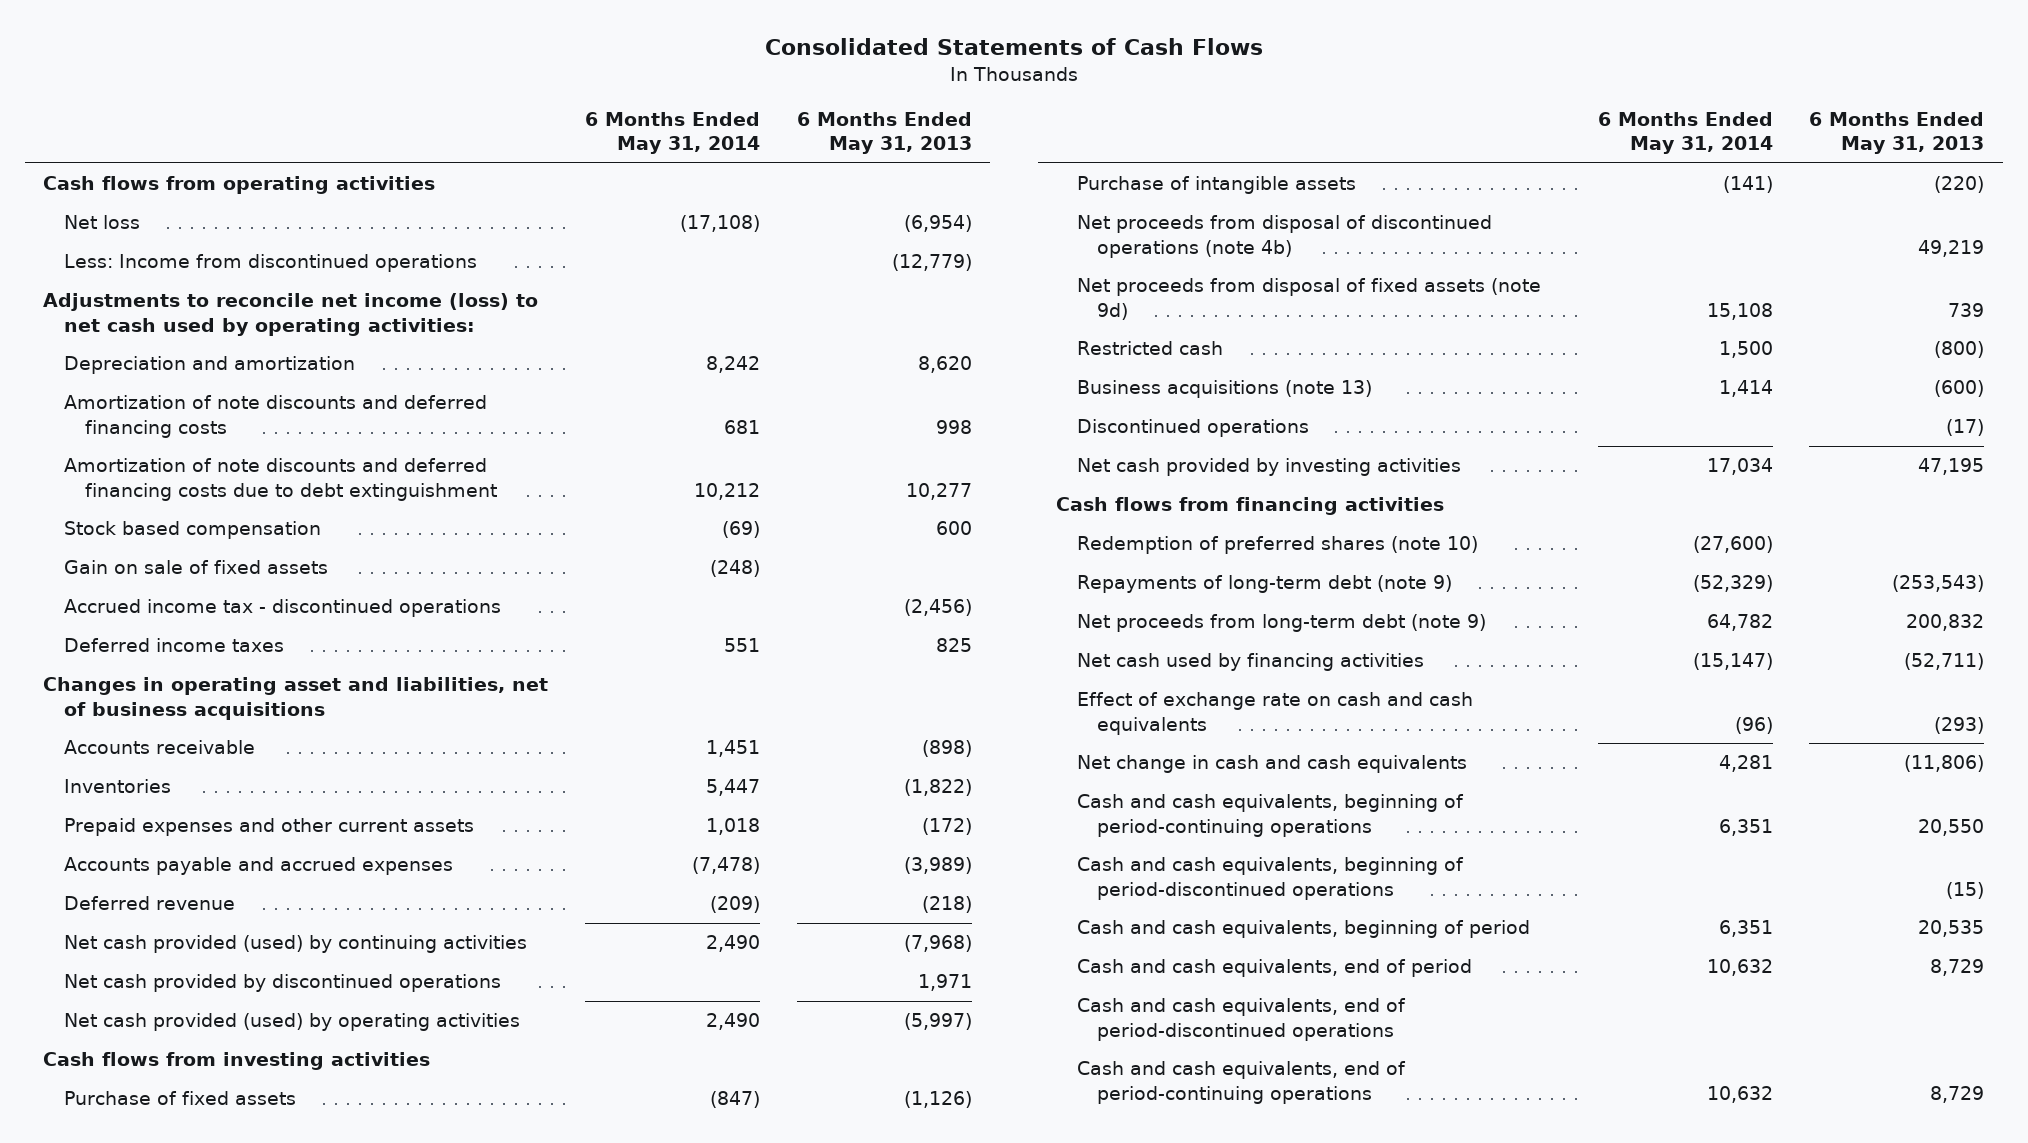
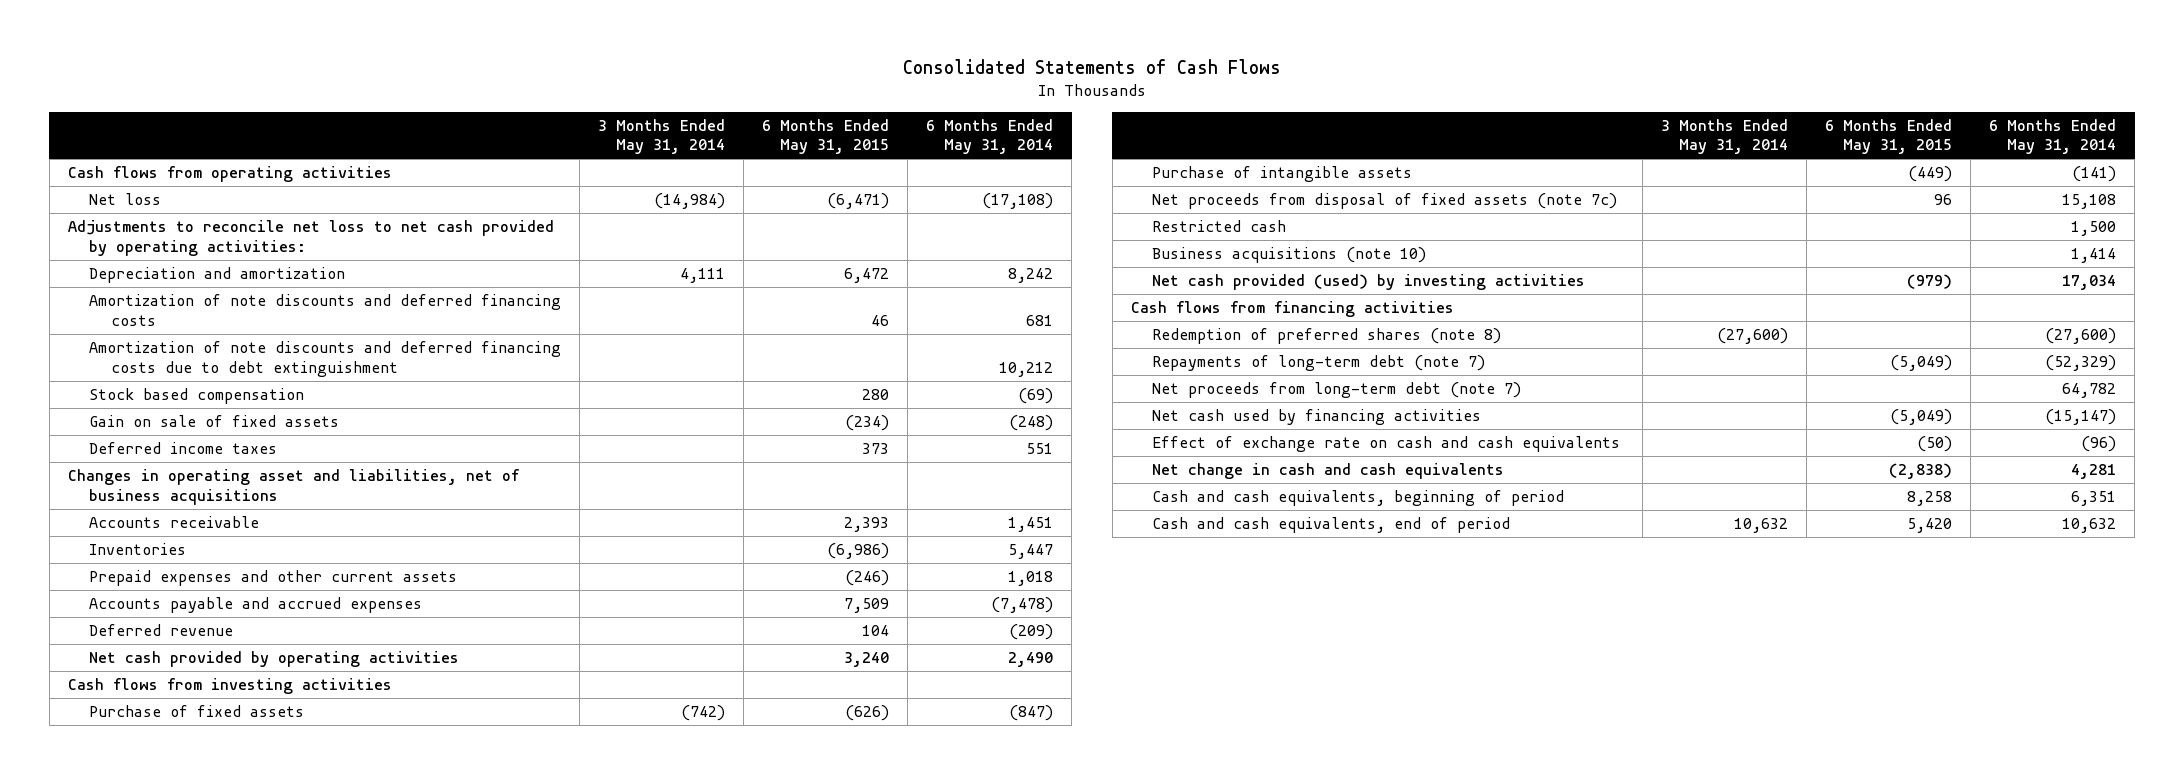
[796,112,972,155] 6 Months Ended May 31, 2013 -> none
none -> [598,118,726,155] 3 Months Ended May 31, 2014
none -> [762,118,890,155] 6 Months Ended May 31, 2015
[64,254,478,273] Less: Income from discontinued operations -> none
[43,293,539,336] Adjustments to reconcile net income (loss) to net cash used by operating activities: -> [67,220,554,256] Adjustments to reconcile net loss to net cash provided by operating activities:
[64,599,502,618] Accrued income tax - discontinued operations -> none
[64,974,502,993] Net cash provided by discontinued operations -> none
[64,1013,521,1032] Net cash provided (used) by operating activities -> none
[64,935,528,954] Net cash provided (used) by continuing activities -> [89,651,460,668] Net cash provided by operating activities
[1076,215,1492,258] Net proceeds from disposal of discontinued operations (note 4b) -> none
[1076,278,1541,320] Net proceeds from disposal of fixed assets (note 9d) -> [1152,193,1618,210] Net proceeds from disposal of fixed assets (note 7c)
[1076,419,1309,438] Discontinued operations -> none
[1076,380,1372,399] Business acquisitions (note 13) -> [1152,247,1427,264] Business acquisitions (note 10)
[1076,458,1461,477] Net cash provided by investing activities -> [1152,274,1586,291] Net cash provided (used) by investing activities
[1076,536,1478,555] Redemption of preferred shares (note 10) -> [1152,328,1502,345] Redemption of preferred shares (note 8)
[1076,575,1452,594] Repayments of long-term debt (note 9) -> [1152,355,1486,372] Repayments of long-term debt (note 7)
[1076,614,1486,633] Net proceeds from long-term debt (note 9) -> [1152,382,1522,399] Net proceeds from long-term debt (note 7)
[1076,794,1464,837] Cash and cash equivalents, beginning of period-continuing operations -> none
[1076,857,1464,900] Cash and cash equivalents, beginning of period-discontinued operations -> none
[1076,998,1406,1041] Cash and cash equivalents, end of period-discontinued operations -> none
[1076,1061,1406,1104] Cash and cash equivalents, end of period-continuing operations -> none

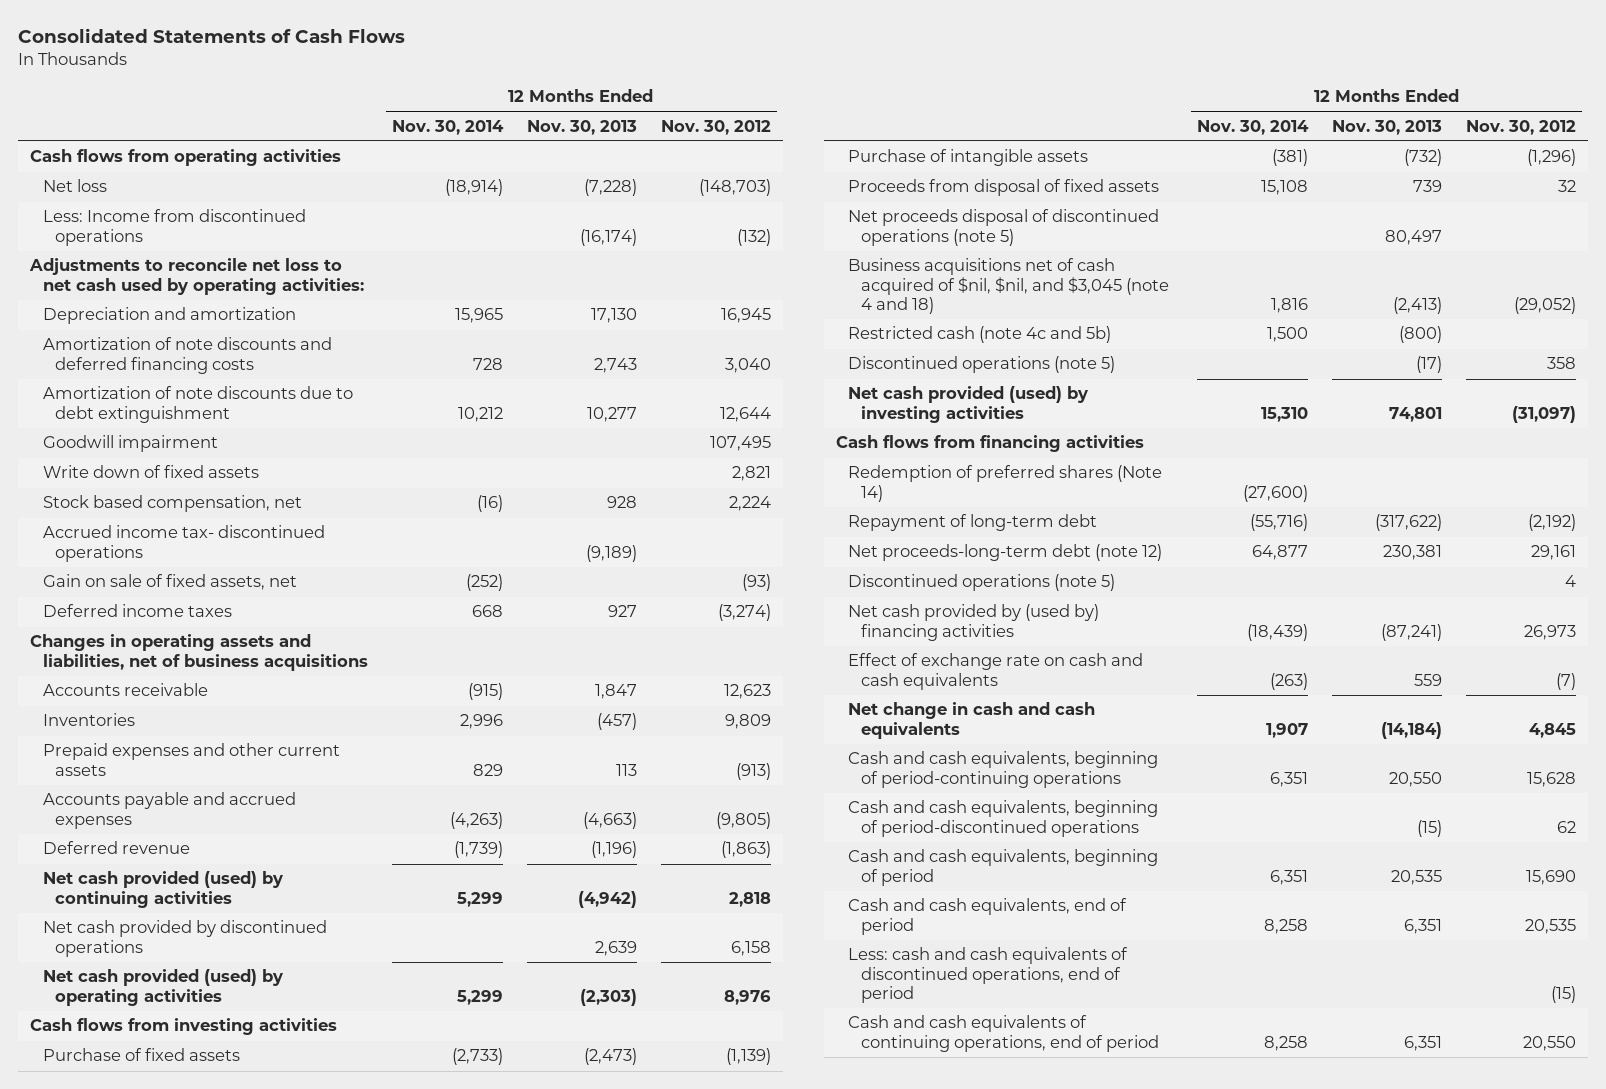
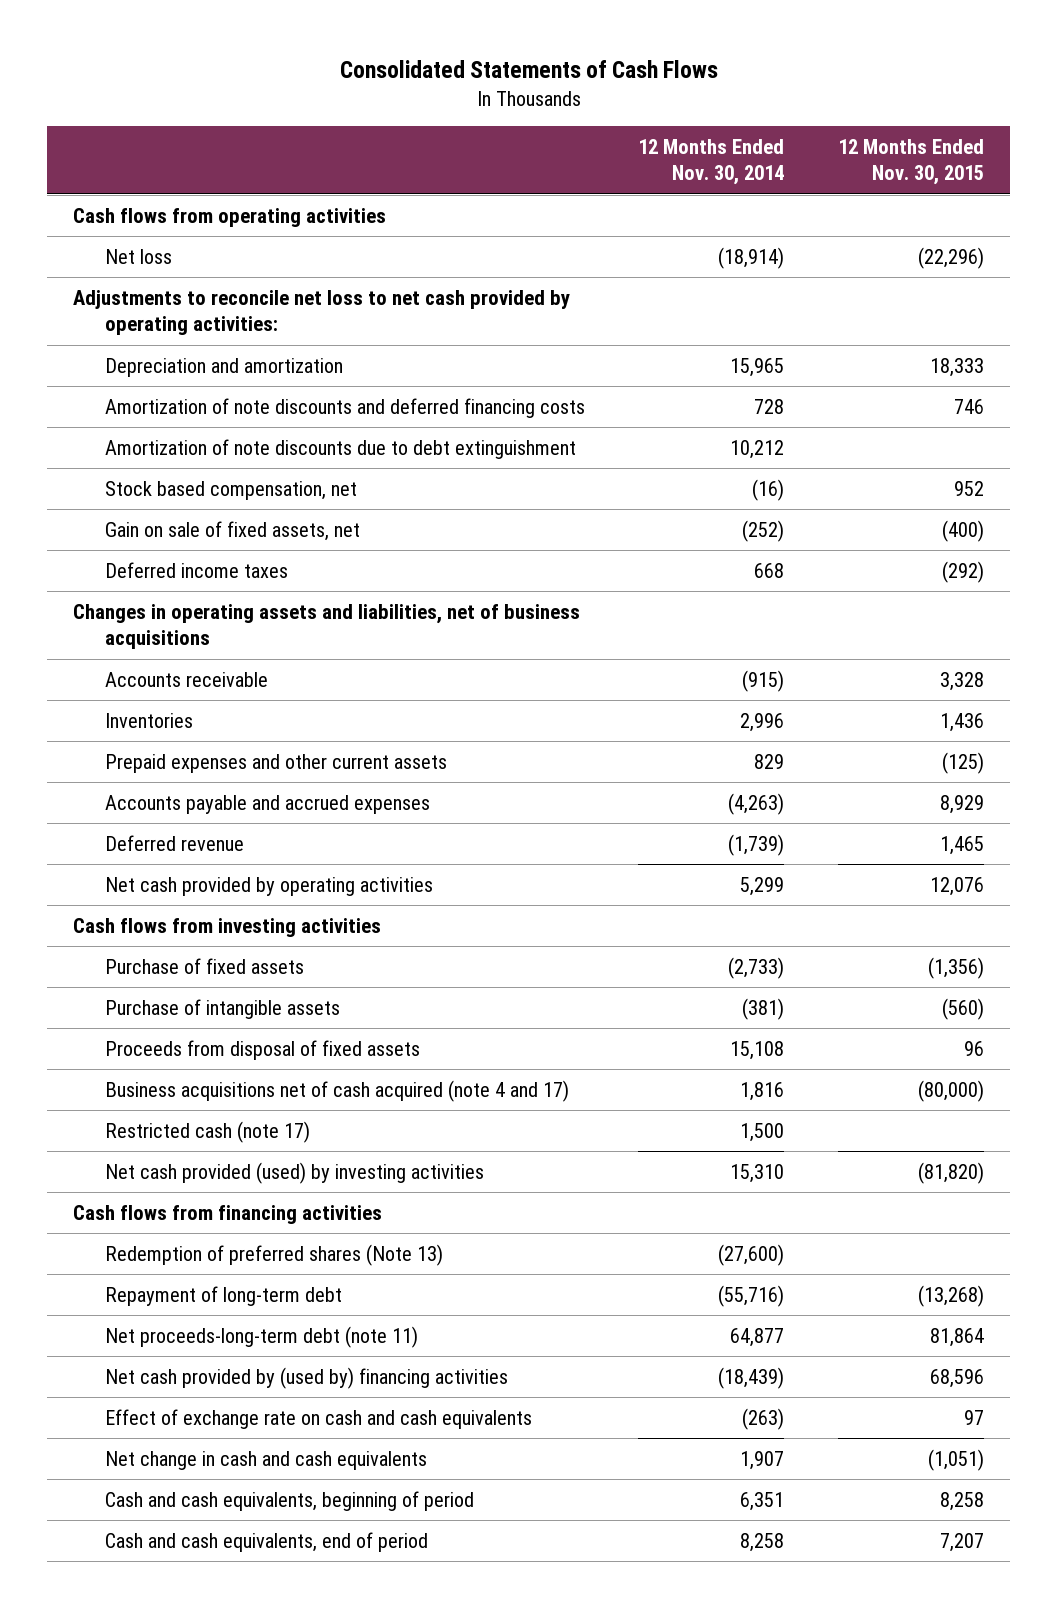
[526,119,637,135] Nov. 30, 2013 -> none
[660,119,771,135] Nov. 30, 2012 -> none
none -> [837,138,984,186] 12 Months Ended Nov. 30, 2015
[42,209,306,246] Less: Income from discontinued operations -> none
[29,258,364,295] Adjustments to reconcile net loss to net cash used by operating activities: -> [73,289,571,336] Adjustments to reconcile net loss to net cash provided by operating activities:
[42,435,218,453] Goodwill impairment -> none
[42,465,259,479] Write down of fixed assets -> none
[42,525,325,562] Accrued income tax- discontinued operations -> none
[42,920,327,957] Net cash provided by discontinued operations -> none
[42,969,283,1006] Net cash provided (used) by operating activities -> none
[42,871,283,908] Net cash provided (used) by continuing activities -> [104,876,433,896] Net cash provided by operating activities
[848,209,1160,246] Net proceeds disposal of discontinued operations (note 5) -> none
[848,356,1116,374] Discontinued operations (note 5) -> none
[848,258,1169,315] Business acquisitions net of cash acquired of $nil, $nil, and $3,045 (note 4 and 18) -> [104,1079,569,1102] Business acquisitions net of cash acquired (note 4 and 17)
[848,326,1112,344] Restricted cash (note 4c and 5b) -> [104,1120,310,1143] Restricted cash (note 17)
[848,465,1163,502] Redemption of preferred shares (Note 14) -> [104,1243,443,1266] Redemption of preferred shares (Note 13)
[848,574,1116,592] Discontinued operations (note 5) -> none
[848,544,1163,562] Net proceeds-long-term debt (note 12) -> [104,1325,418,1348] Net proceeds-long-term debt (note 11)
[848,751,1159,788] Cash and cash equivalents, beginning of period-continuing operations -> none
[848,800,1159,837] Cash and cash equivalents, beginning of period-discontinued operations -> none
[848,947,1129,1004] Less: cash and cash equivalents of discontinued operations, end of period -> none
[848,1015,1159,1052] Cash and cash equivalents of continuing operations, end of period -> none

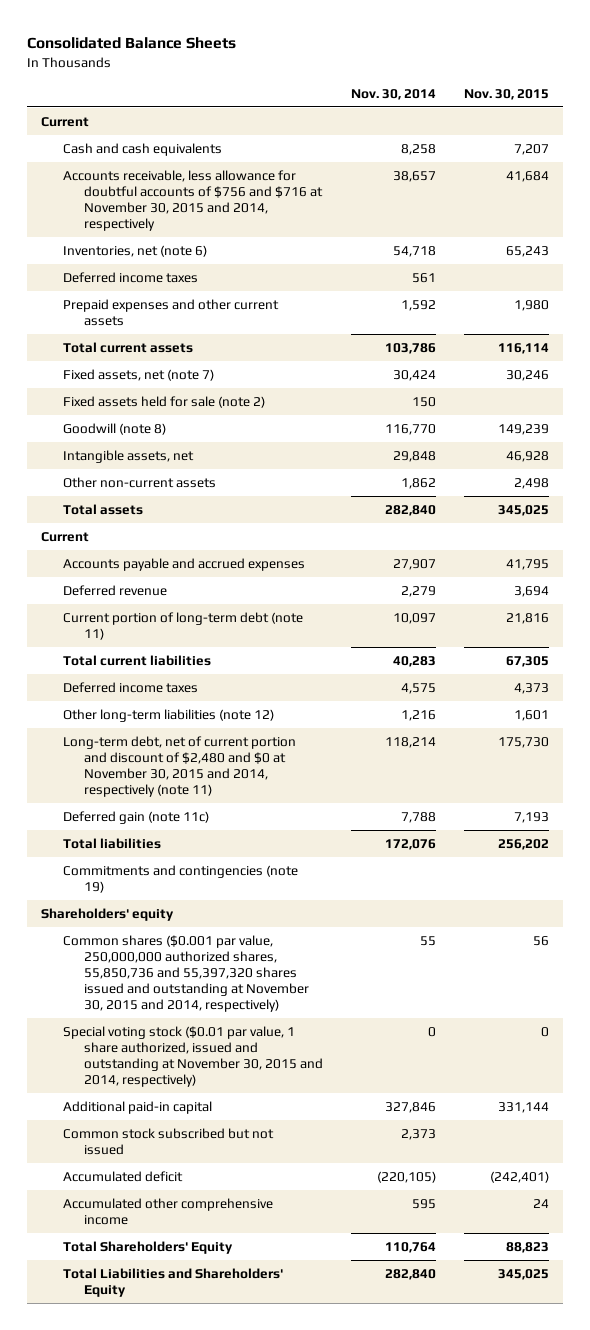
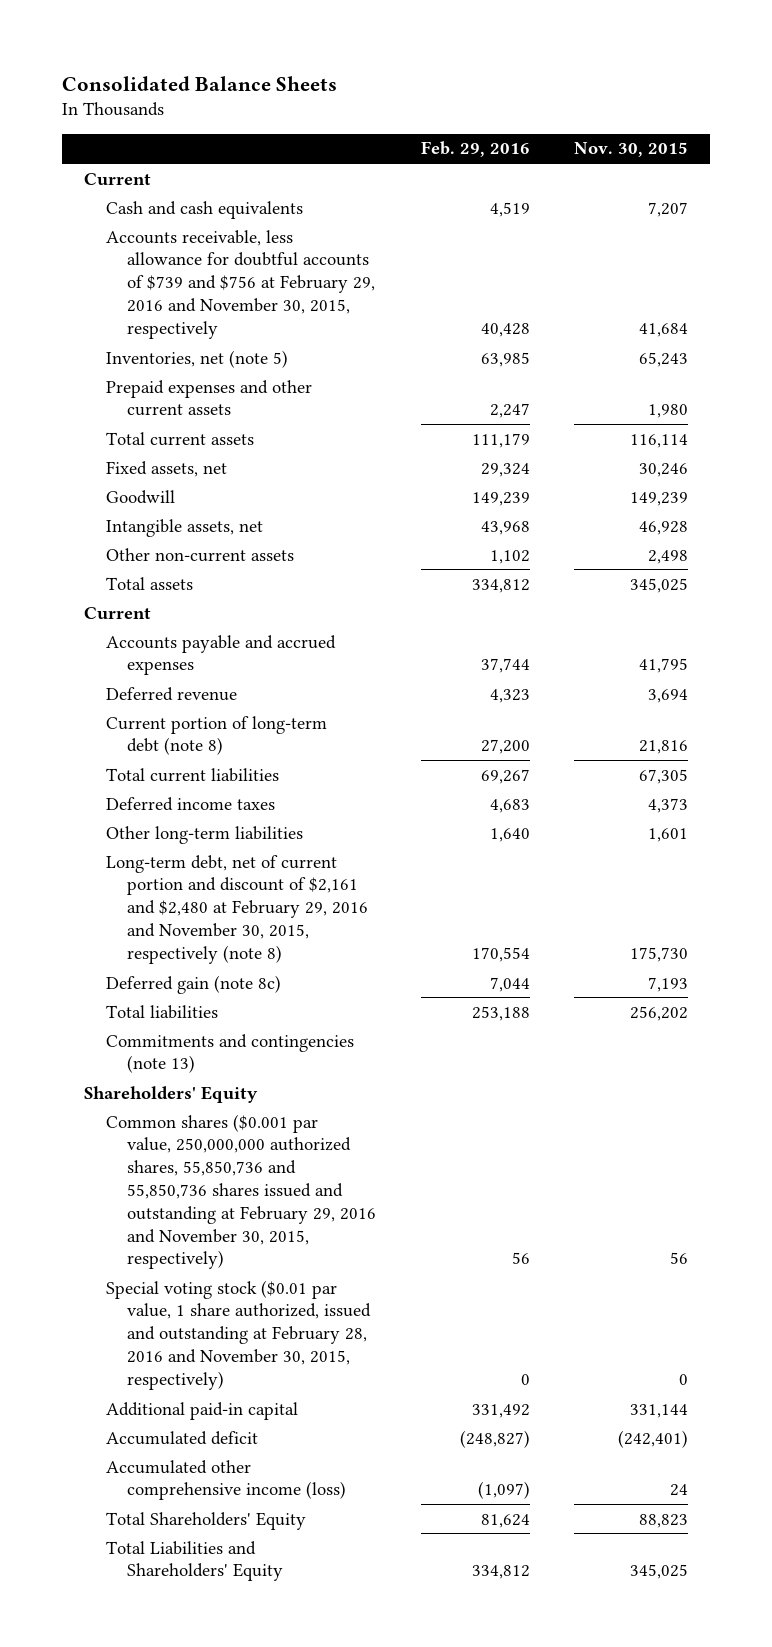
[350,88,436,100] Nov. 30, 2014 -> none
none -> [420,141,530,158] Feb. 29, 2016
[62,271,198,283] Deferred income taxes -> none
[62,169,324,231] Accounts receivable, less allowance for doubtful accounts of $756 and $716 at November 30, 2015 and 2014, respectively -> [105,229,376,339] Accounts receivable, less allowance for doubtful accounts of $739 and $756 at February 29, 2016 and November 30, 2015, respectively
[62,244,207,257] Inventories, net (note 6) -> [105,349,288,368] Inventories, net (note 5)
[62,395,265,408] Fixed assets held for sale (note 2) -> none
[62,368,214,381] Fixed assets, net (note 7) -> [105,460,227,477] Fixed assets, net
[62,422,166,435] Goodwill (note 8) -> [105,489,175,504] Goodwill
[62,611,303,640] Current portion of long-term debt (note 11) -> [105,715,327,756] Current portion of long-term debt (note 8)
[62,708,274,722] Other long-term liabilities (note 12) -> [105,825,303,844] Other long-term liabilities
[62,735,296,797] Long-term debt, net of current portion and discount of $2,480 and $0 at November 30, 2015 and 2014, respectively (note 11) -> [105,854,369,964] Long-term debt, net of current portion and discount of $2,161 and $2,480 at February 29, 2016 and November 30, 2015, respectively (note 8)
[62,810,209,824] Deferred gain (note 11c) -> [105,974,281,994] Deferred gain (note 8c)
[62,864,298,893] Commitments and contingencies (note 19) -> [105,1033,354,1074] Commitments and contingencies (note 13)
[41,907,175,921] Shareholders' equity -> [84,1085,259,1103] Shareholders' Equity
[62,934,310,1012] Common shares ($0.001 par value, 250,000,000 authorized shares, 55,850,736 and 55,397,320 shares issued and outstanding at November 30, 2015 and 2014, respectively) -> [105,1113,377,1270] Common shares ($0.001 par value, 250,000,000 authorized shares, 55,850,736 and 55,850,736 shares issued and outstanding at February 29, 2016 and November 30, 2015, respectively)
[62,1025,324,1087] Special voting stock ($0.01 par value, 1 share authorized, issued and outstanding at November 30, 2015 and 2014, respectively) -> [105,1279,372,1390] Special voting stock ($0.01 par value, 1 share authorized, issued and outstanding at February 28, 2016 and November 30, 2015, respectively)
[62,1127,274,1155] Common stock subscribed but not issued -> none
[62,1197,273,1225] Accumulated other comprehensive income -> [105,1459,347,1501] Accumulated other comprehensive income (loss)

